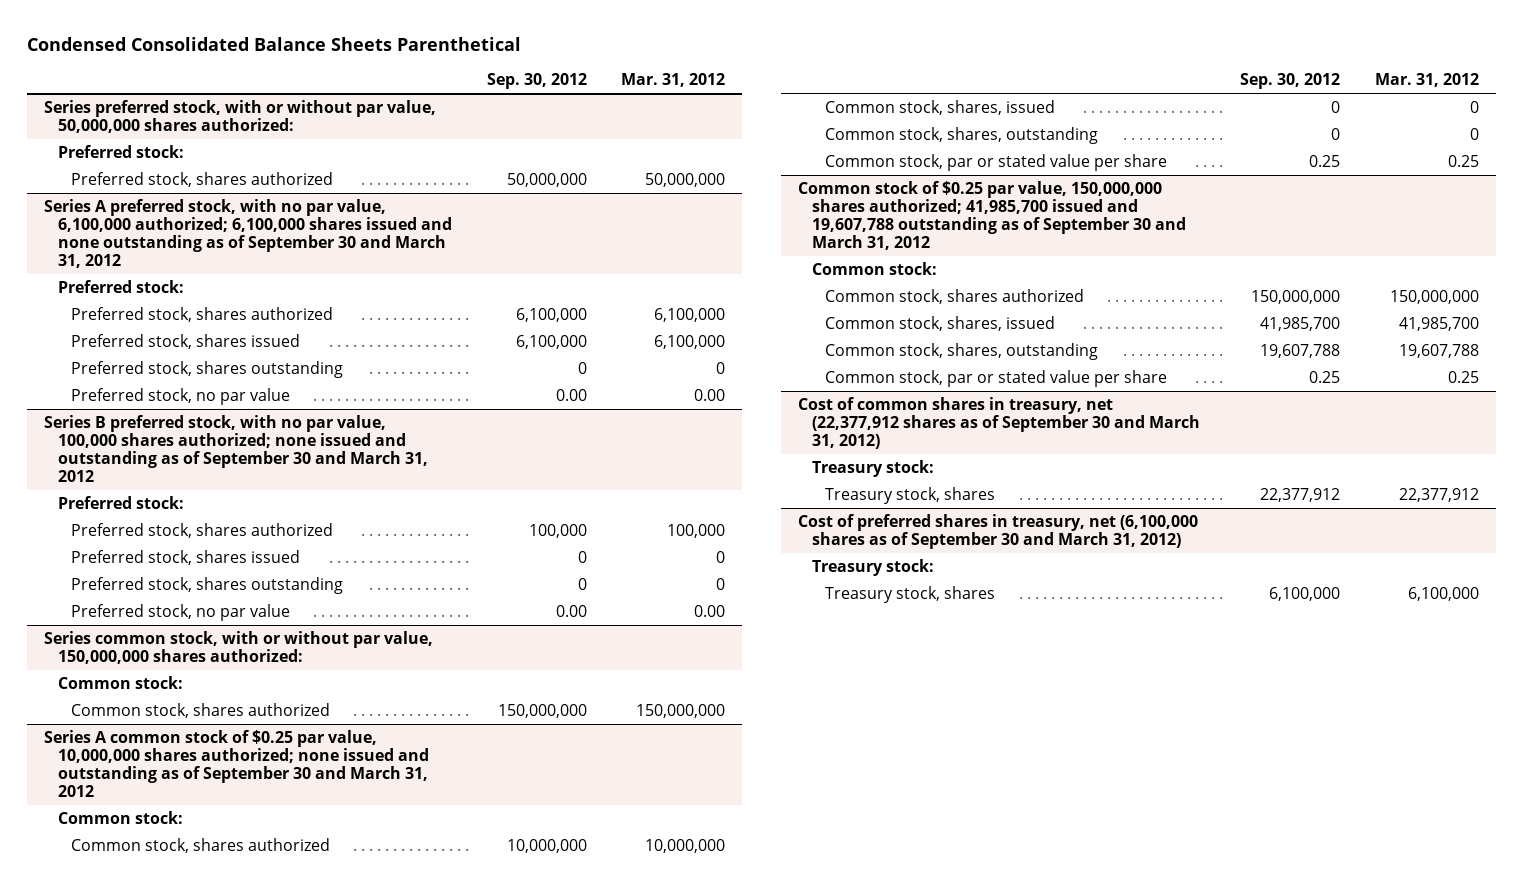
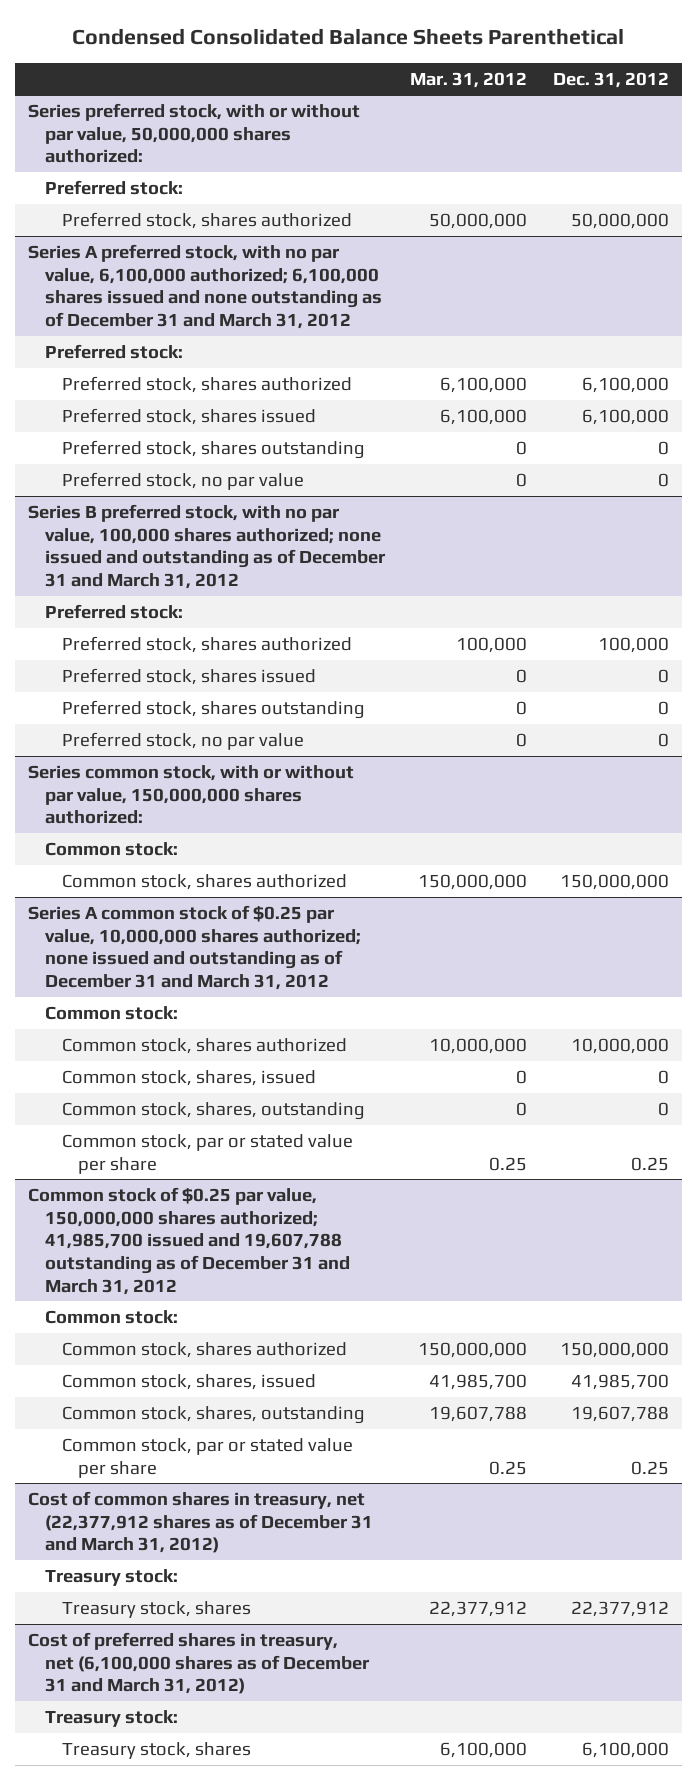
[486,73,587,90] Sep. 30, 2012 -> none
none -> [552,71,669,88] Dec. 31, 2012
[44,198,452,268] Series A preferred stock, with no par value, 6,100,000 authorized; 6,100,000 shares issued and none outstanding as of September 30 and March 31, 2012 -> [28,243,382,329] Series A preferred stock, with no par value, 6,100,000 authorized; 6,100,000 shares issued and none outstanding as of December 31 and March 31, 2012
[694,388,726,401] 0.00 -> [516,472,528,487] 0
[44,414,428,482] Series B preferred stock, with no par value, 100,000 shares authorized; none issued and outstanding as of September 30 and March 31, 2012 -> [28,503,386,589] Series B preferred stock, with no par value, 100,000 shares authorized; none issued and outstanding as of December 31 and March 31, 2012
[694,604,726,617] 0.00 -> [516,732,528,747] 0
[44,729,429,797] Series A common stock of $0.25 par value, 10,000,000 shares authorized; none issued and outstanding as of September 30 and March 31, 2012 -> [28,904,361,990] Series A common stock of $0.25 par value, 10,000,000 shares authorized; none issued and outstanding as of December 31 and March 31, 2012
[798,180,1186,250] Common stock of $0.25 par value, 150,000,000 shares authorized; 41,985,700 issued and 19,607,788 outstanding as of September 30 and March 31, 2012 -> [28,1186,350,1295] Common stock of $0.25 par value, 150,000,000 shares authorized; 41,985,700 issued and 19,607,788 outstanding as of December 31 and March 31, 2012
[798,396,1200,449] Cost of common shares in treasury, net (22,377,912 shares as of September 30 and March 31, 2012) -> [28,1490,373,1554] Cost of common shares in treasury, net (22,377,912 shares as of December 31 and March 31, 2012)
[798,513,1199,549] Cost of preferred shares in treasury, net (6,100,000 shares as of September 30 and March 31, 2012) -> [28,1631,370,1695] Cost of preferred shares in treasury, net (6,100,000 shares as of December 31 and March 31, 2012)

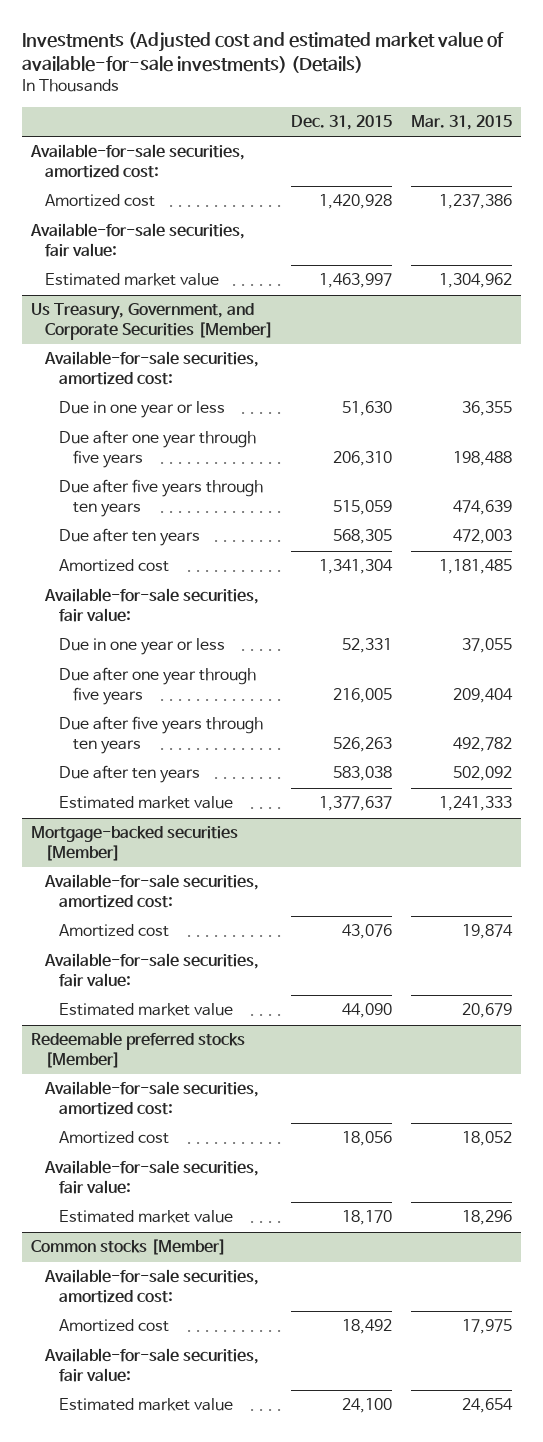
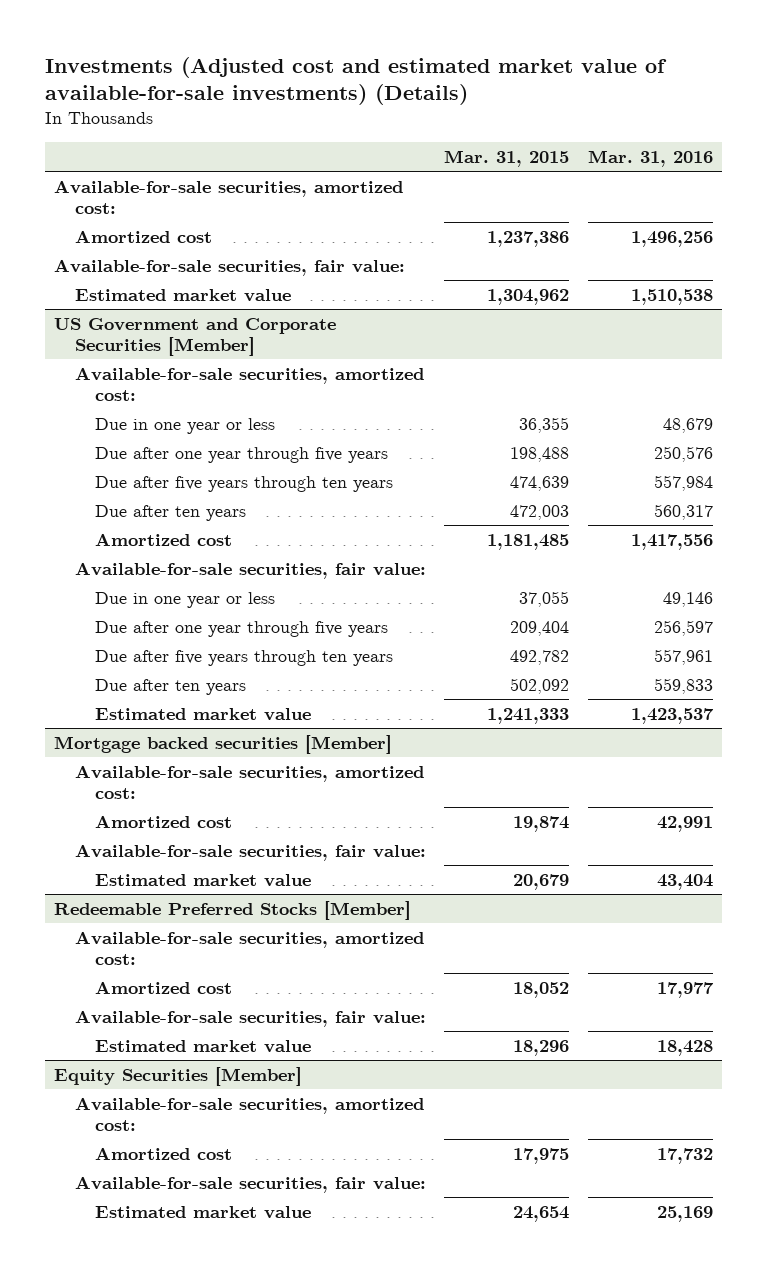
[291,115,393,131] Dec. 31, 2015 -> none
none -> [588,149,714,167] Mar. 31, 2016
[30,303,273,340] Us Treasury, Government, and Corporate Securities [Member] -> [54,317,337,356] US Government and Corporate Securities [Member]
[30,826,238,861] Mortgage-backed securities [Member] -> [54,734,393,754] Mortgage backed securities [Member]
[30,1032,245,1068] Redeemable preferred stocks [Member] -> [54,900,412,920] Redeemable Preferred Stocks [Member]
[30,1239,226,1256] Common stocks [Member] -> [54,1066,303,1086] Equity Securities [Member]

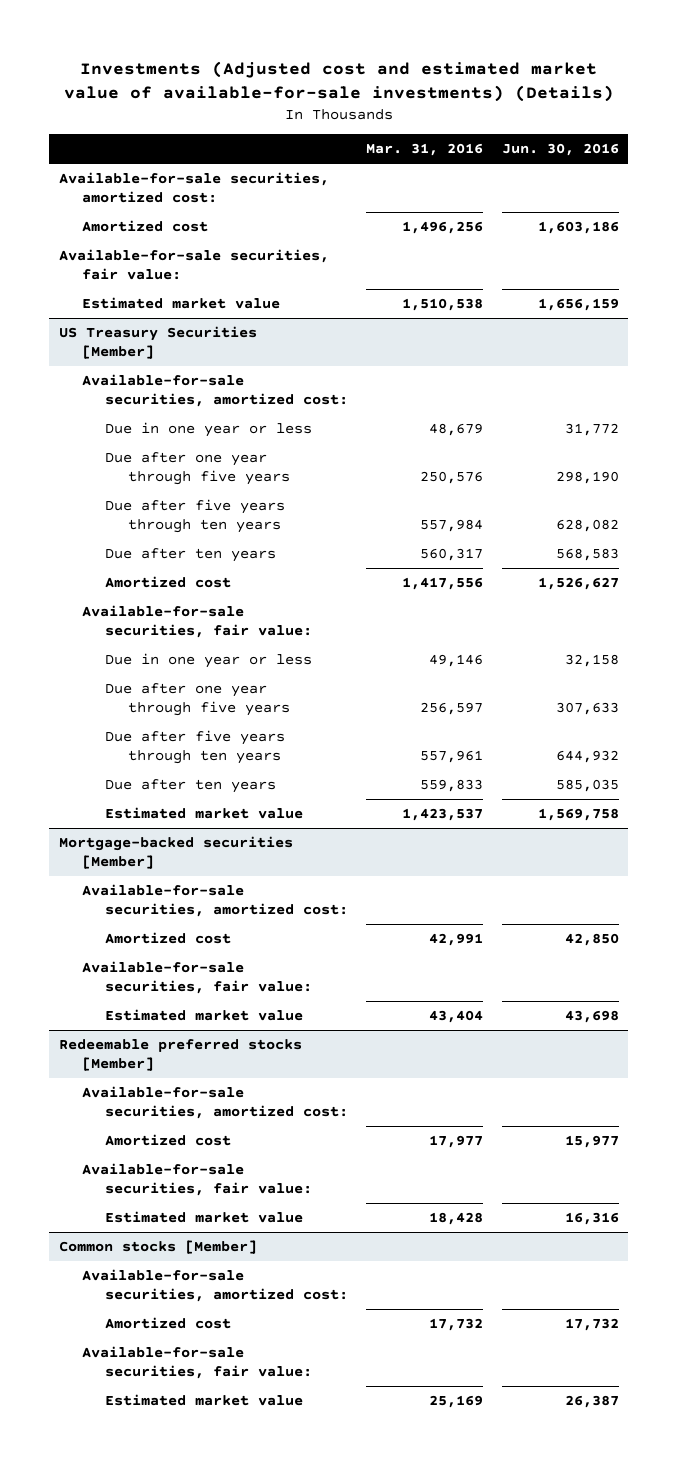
[444,149,570,167] Mar. 31, 2015 -> none
none -> [501,143,619,157] Jun. 30, 2016
[54,317,337,356] US Government and Corporate Securities [Member] -> none
none -> [58,325,257,359] US Treasury Securities [Member]
[54,734,393,754] Mortgage backed securities [Member] -> [58,835,293,869] Mortgage-backed securities [Member]
[54,900,412,920] Redeemable Preferred Stocks [Member] -> [58,1038,302,1071] Redeemable preferred stocks [Member]
[54,1066,303,1086] Equity Securities [Member] -> [58,1239,257,1254] Common stocks [Member]

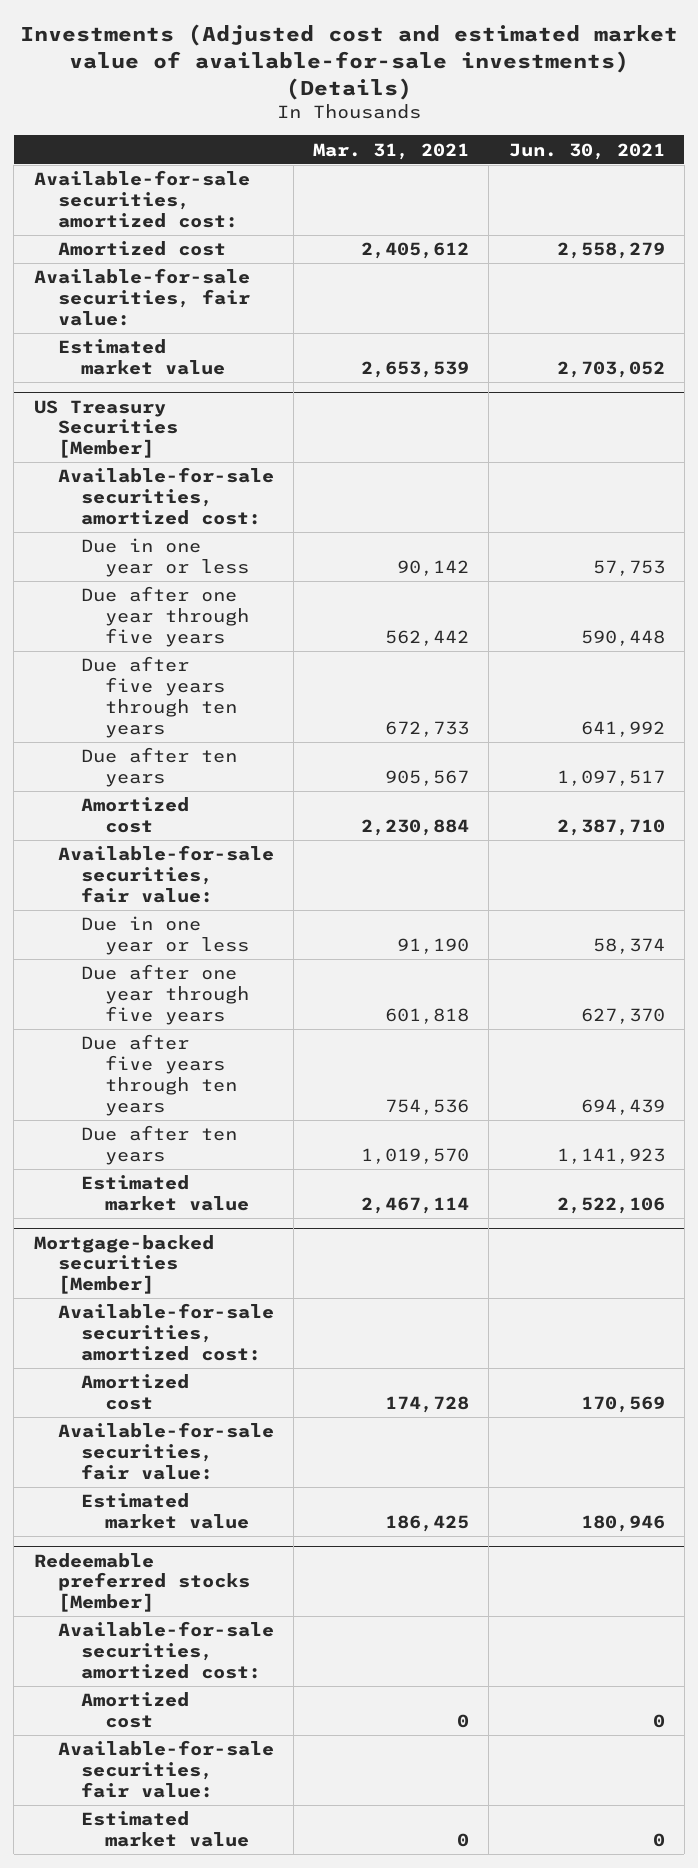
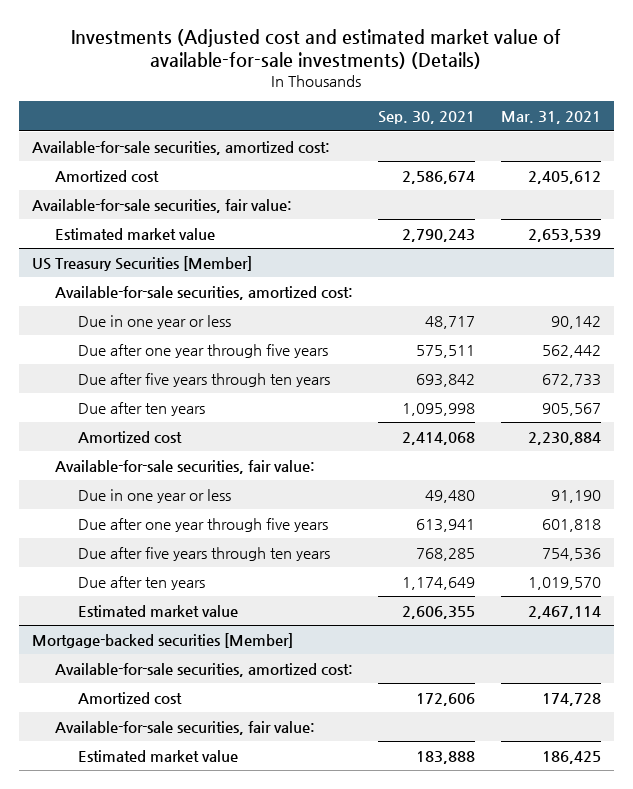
[508,142,665,160] Jun. 30, 2021 -> none
none -> [378,111,476,125] Sep. 30, 2021
[33,1552,250,1613] Redeemable preferred stocks [Member] -> none
[57,1621,274,1679] Available-for-sale securities, amortized cost: -> none
[81,1692,190,1729] Amortized cost -> none
[57,1740,274,1798] Available-for-sale securities, fair value: -> none
[81,1811,250,1848] Estimated market value -> none

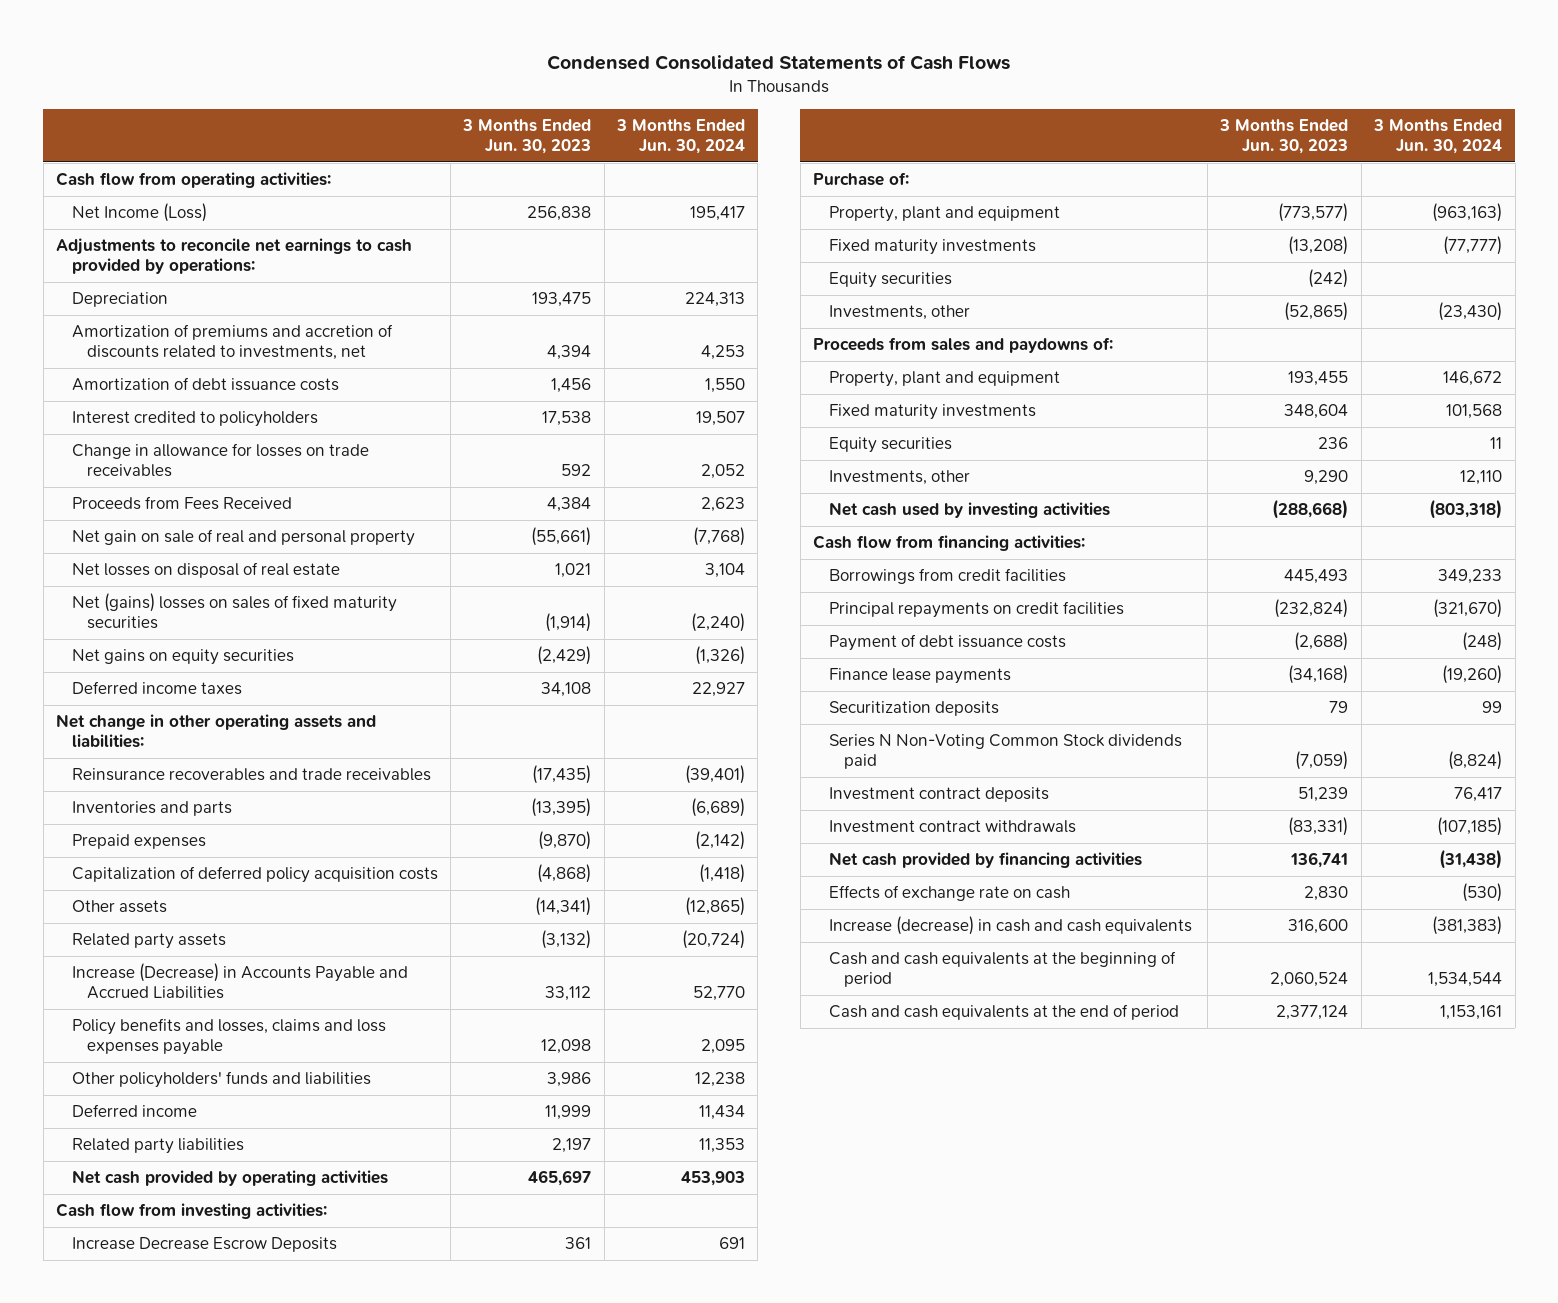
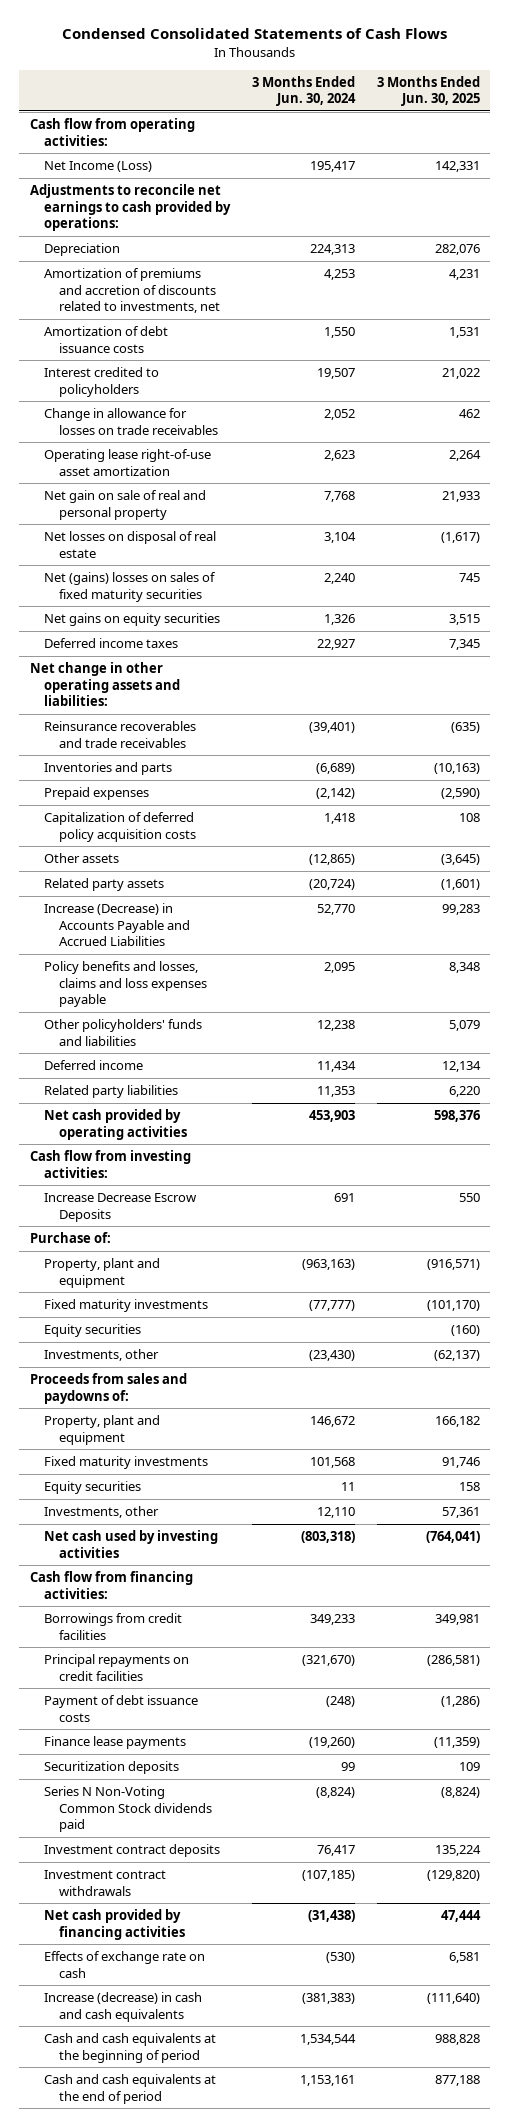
[462,119,592,154] 3 Months Ended Jun. 30, 2023 -> none
none -> [376,75,480,107] 3 Months Ended Jun. 30, 2025
[71,496,292,511] Proceeds from Fees Received -> [44,449,212,476] Operating lease right-of-use asset amortization
[693,527,746,547] (7,768) -> [324,491,356,503] 7,768
[691,612,746,632] (2,240) -> [324,573,356,585] 2,240
[695,646,746,666] (1,326) -> [324,614,356,626] 1,326
[699,864,746,884] (1,418) -> [324,813,356,825] 1,418

